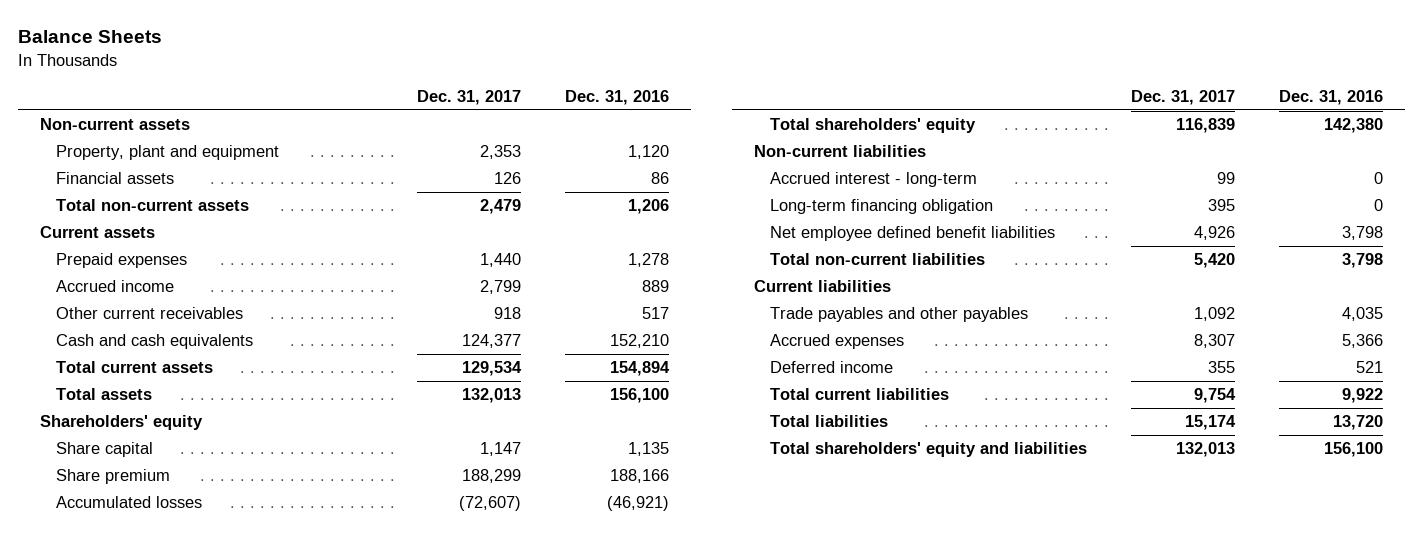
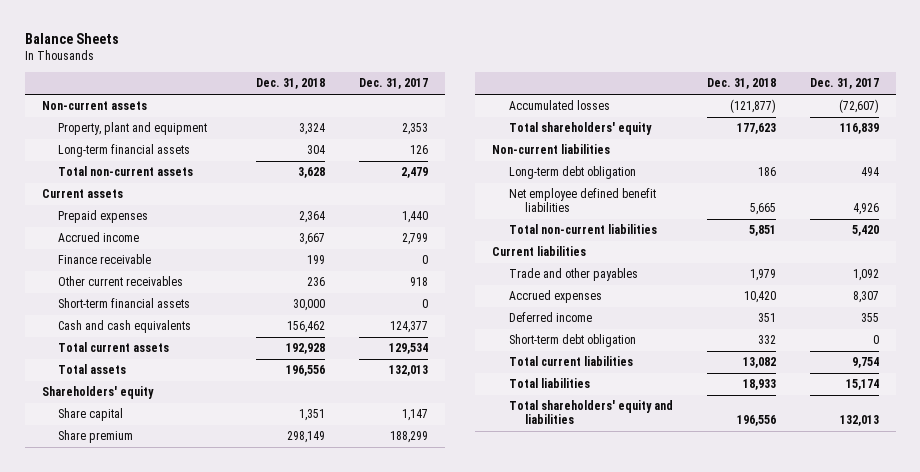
[564,89,669,105] Dec. 31, 2016 -> none
none -> [256,78,326,90] Dec. 31, 2018
[55,172,174,185] Financial assets -> [58,144,191,158] Long-term financial assets
none -> [58,254,152,265] Finance receivable
none -> [58,298,191,309] Short-term financial assets
[769,172,977,188] Accrued interest - long-term -> none
[769,199,993,215] Long-term financing obligation -> [508,166,636,180] Long-term debt obligation
[1207,199,1235,212] 395 -> [860,167,879,177] 494
[769,307,1028,323] Trade payables and other payables -> [508,268,638,282] Trade and other payables
none -> [508,334,636,348] Short-term debt obligation

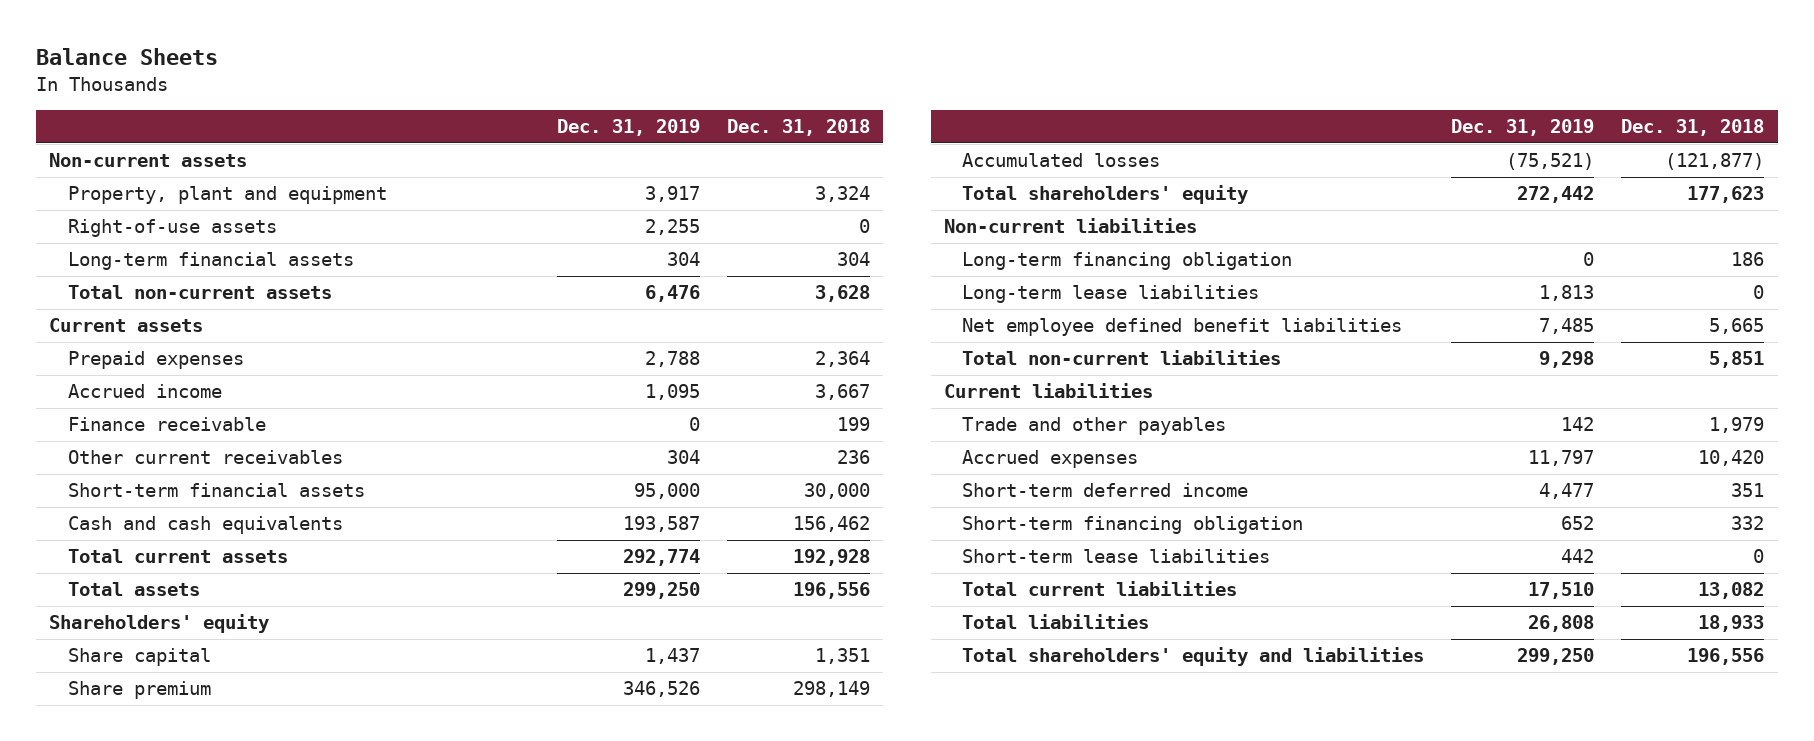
[359,78,429,90] Dec. 31, 2017 -> none
none -> [556,119,700,137] Dec. 31, 2019
none -> [67,219,277,238] Right-of-use assets
[508,166,636,180] Long-term debt obligation -> [962,252,1293,271] Long-term financing obligation
none -> [962,285,1260,304] Long-term lease liabilities
[508,312,592,323] Deferred income -> [962,483,1249,498] Short-term deferred income
[508,334,636,348] Short-term debt obligation -> [962,516,1304,535] Short-term financing obligation
none -> [962,549,1271,564] Short-term lease liabilities

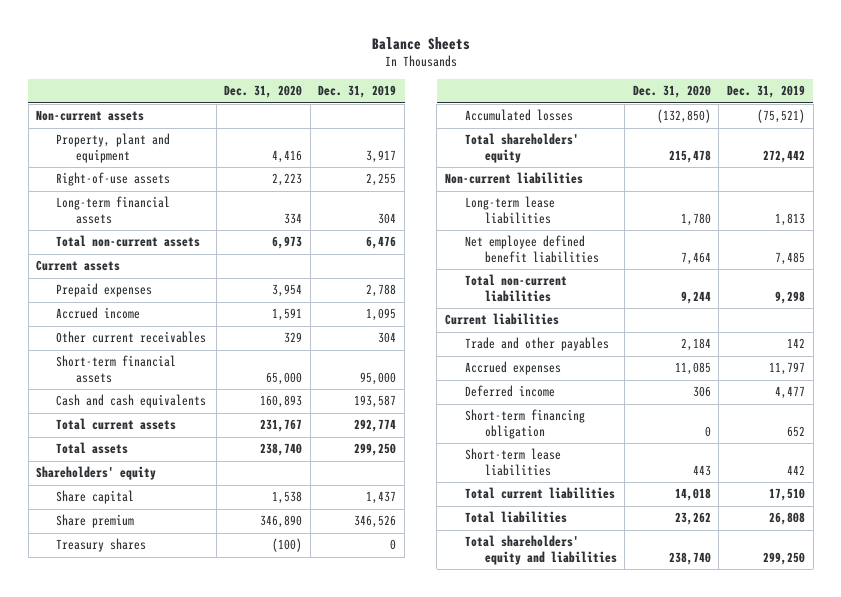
[726,119,870,137] Dec. 31, 2018 -> none
none -> [224,85,303,99] Dec. 31, 2020
[67,417,266,432] Finance receivable -> none
none -> [56,538,147,553] Treasury shares
[962,252,1293,271] Long-term financing obligation -> none
[962,483,1249,498] Short-term deferred income -> [464,385,555,398] Deferred income

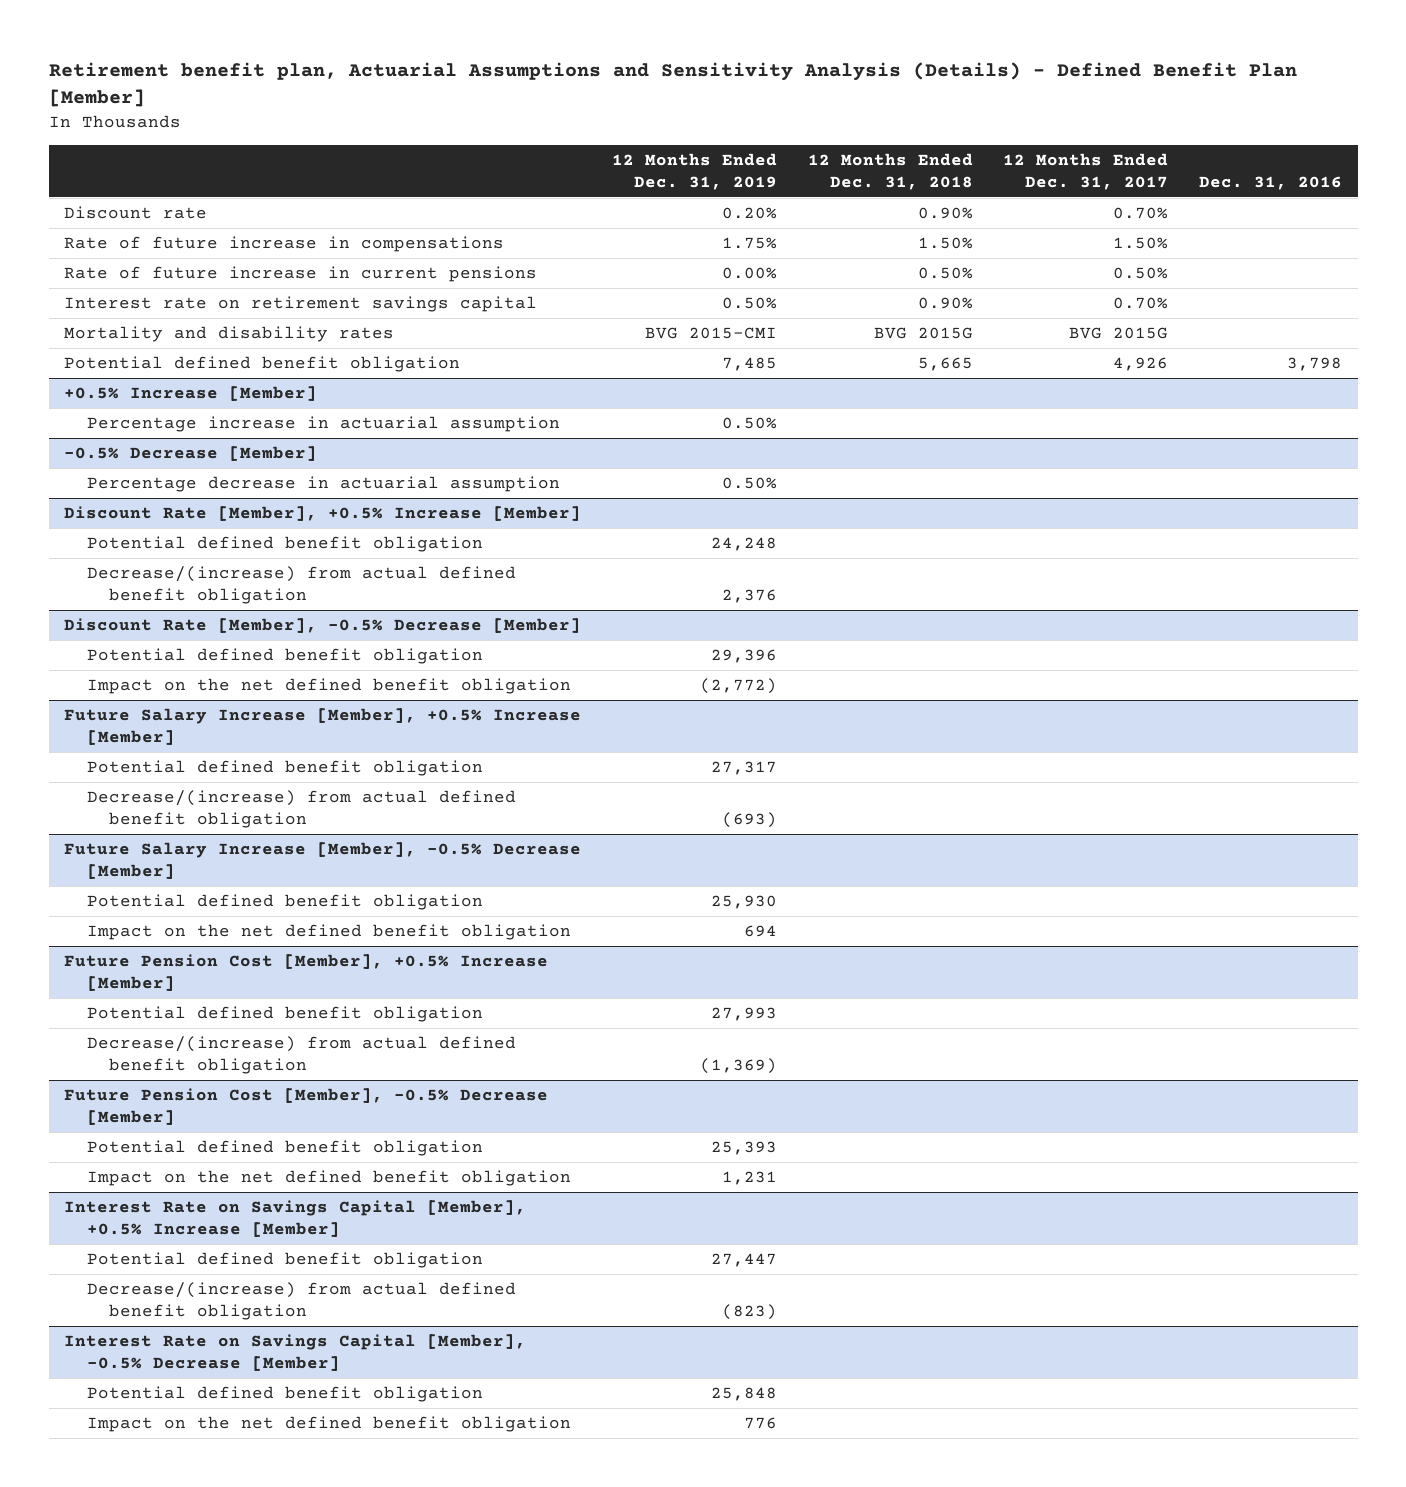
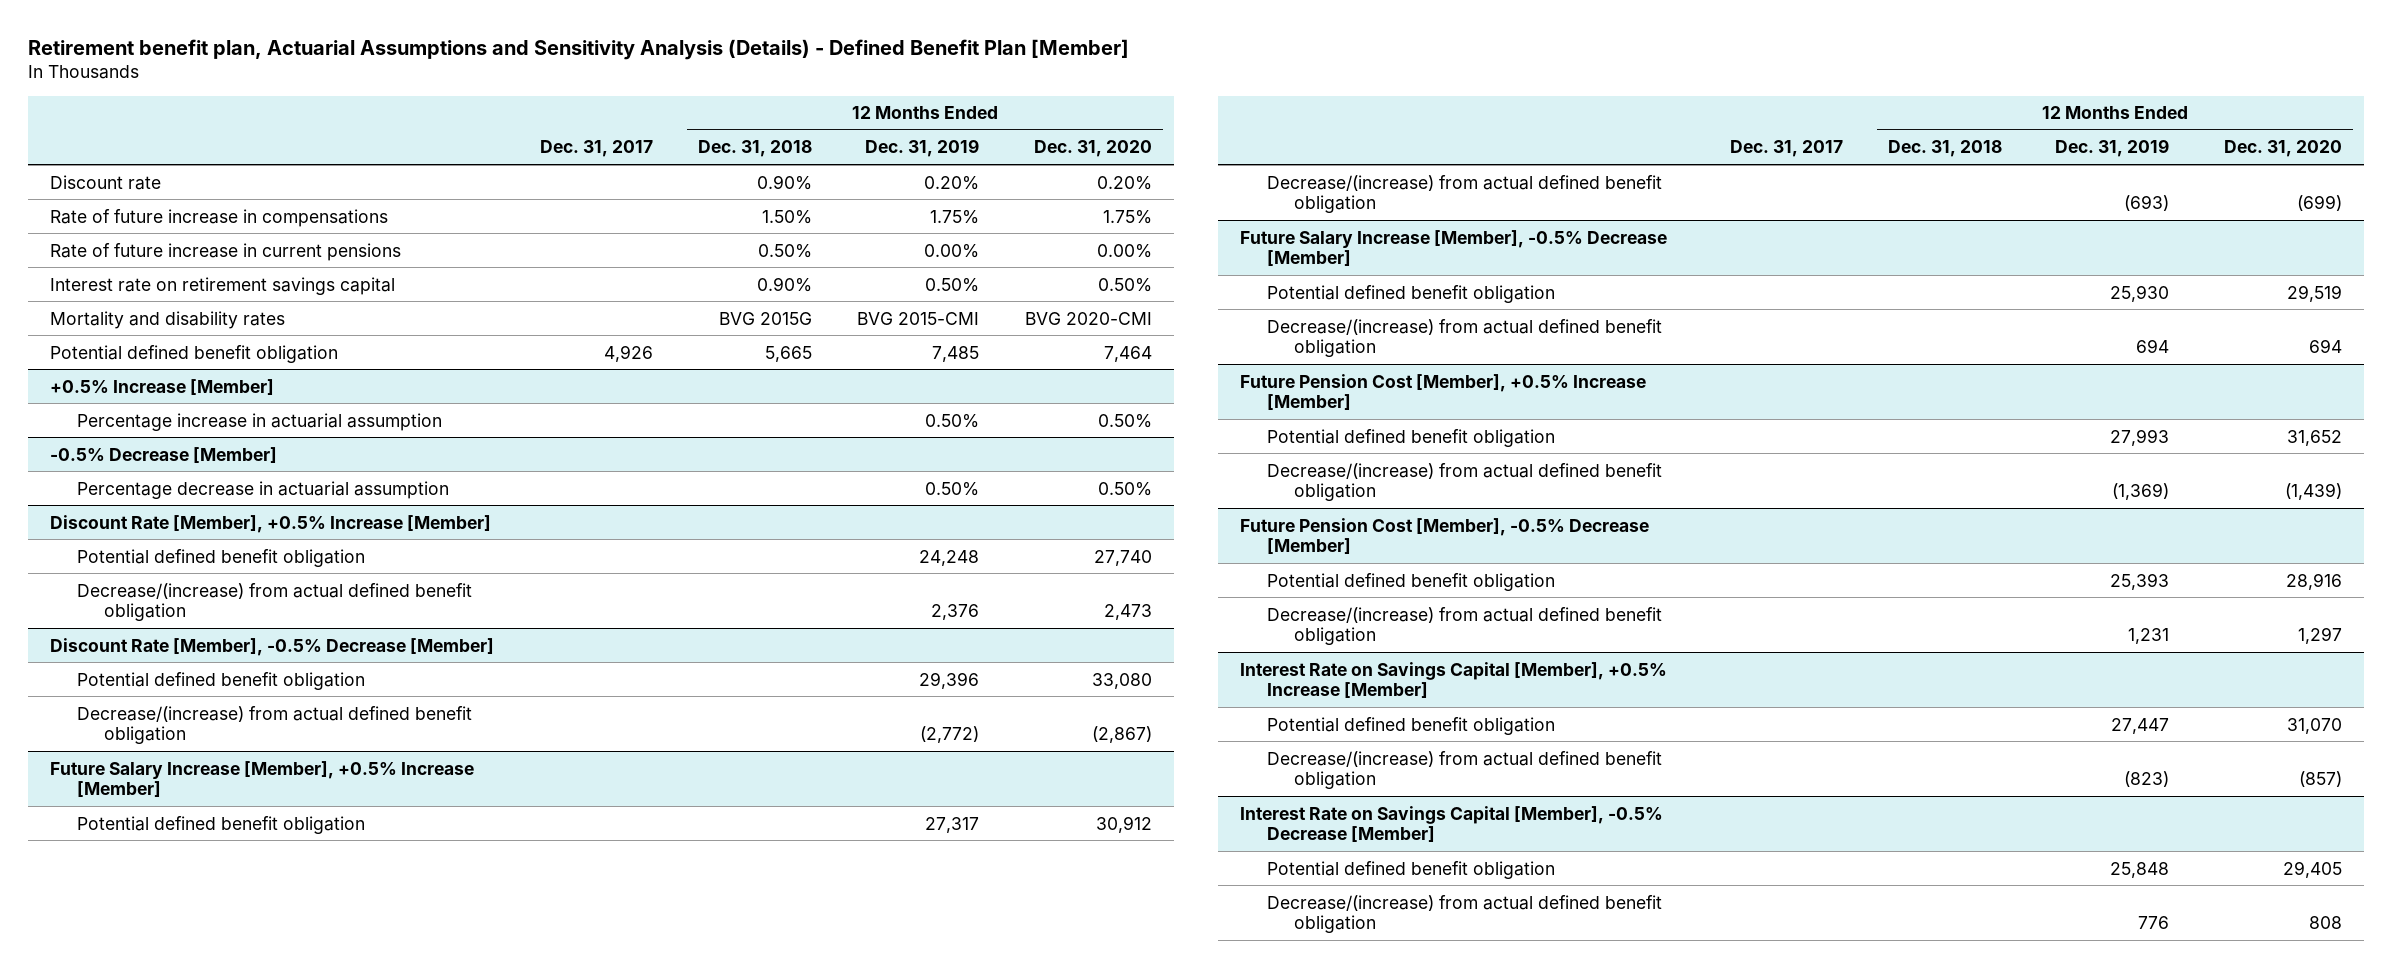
[1003,152,1169,191] 12 Months Ended Dec. 31, 2017 -> none
[1199,176,1343,191] Dec. 31, 2016 -> none
none -> [539,140,653,158] Dec. 31, 2017
none -> [1033,140,1152,158] Dec. 31, 2020
[86,678,571,695] Impact on the net defined benefit obligation -> [77,705,473,745] Decrease/(increase) from actual defined benefit obligation
[86,924,571,941] Impact on the net defined benefit obligation -> [1267,318,1663,358] Decrease/(increase) from actual defined benefit obligation
[86,1170,571,1187] Impact on the net defined benefit obligation -> [1267,606,1663,646] Decrease/(increase) from actual defined benefit obligation
[86,1416,571,1433] Impact on the net defined benefit obligation -> [1267,894,1663,934] Decrease/(increase) from actual defined benefit obligation

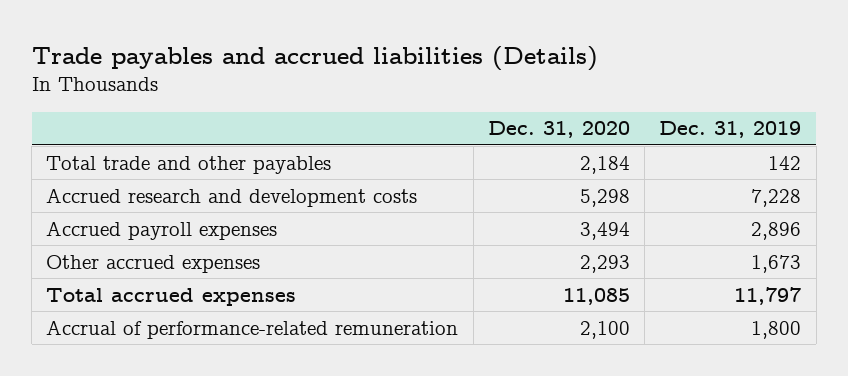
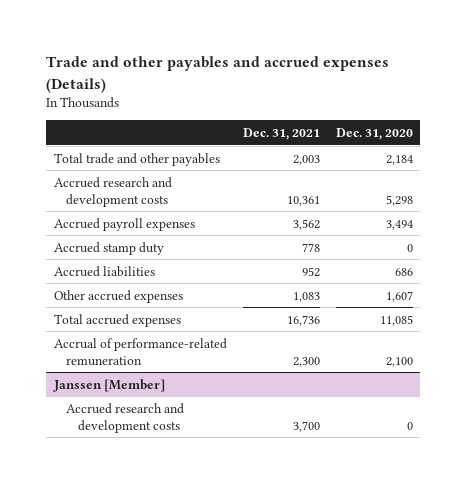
[31,45,598,71] Trade payables and accrued liabilities (Details) -> [46,56,390,93] Trade and other payables and accrued expenses (Details)
[659,121,802,139] Dec. 31, 2019 -> none
none -> [242,128,320,141] Dec. 31, 2021
none -> [54,241,165,255] Accrued stamp duty
none -> [54,265,156,277] Accrued liabilities
[579,254,630,273] 2,293 -> [385,290,413,302] 1,607
none -> [53,378,166,392] Janssen [Member]
none -> [66,402,185,433] Accrued research and development costs

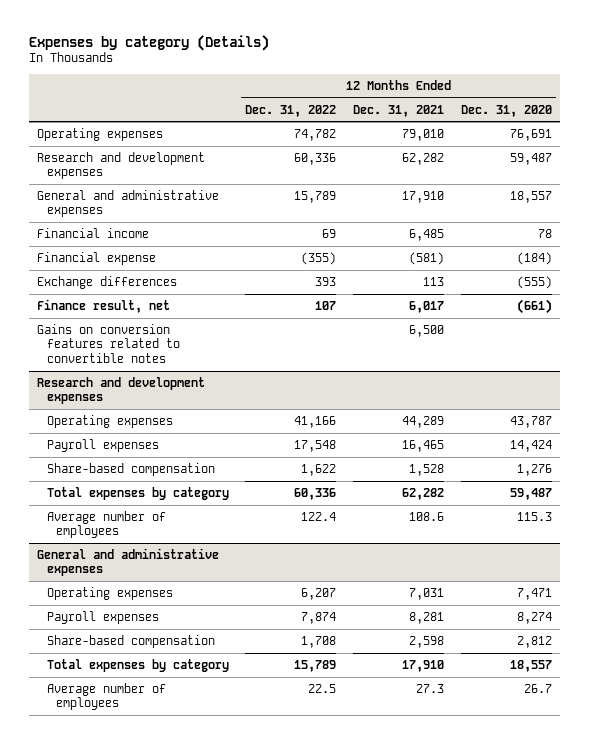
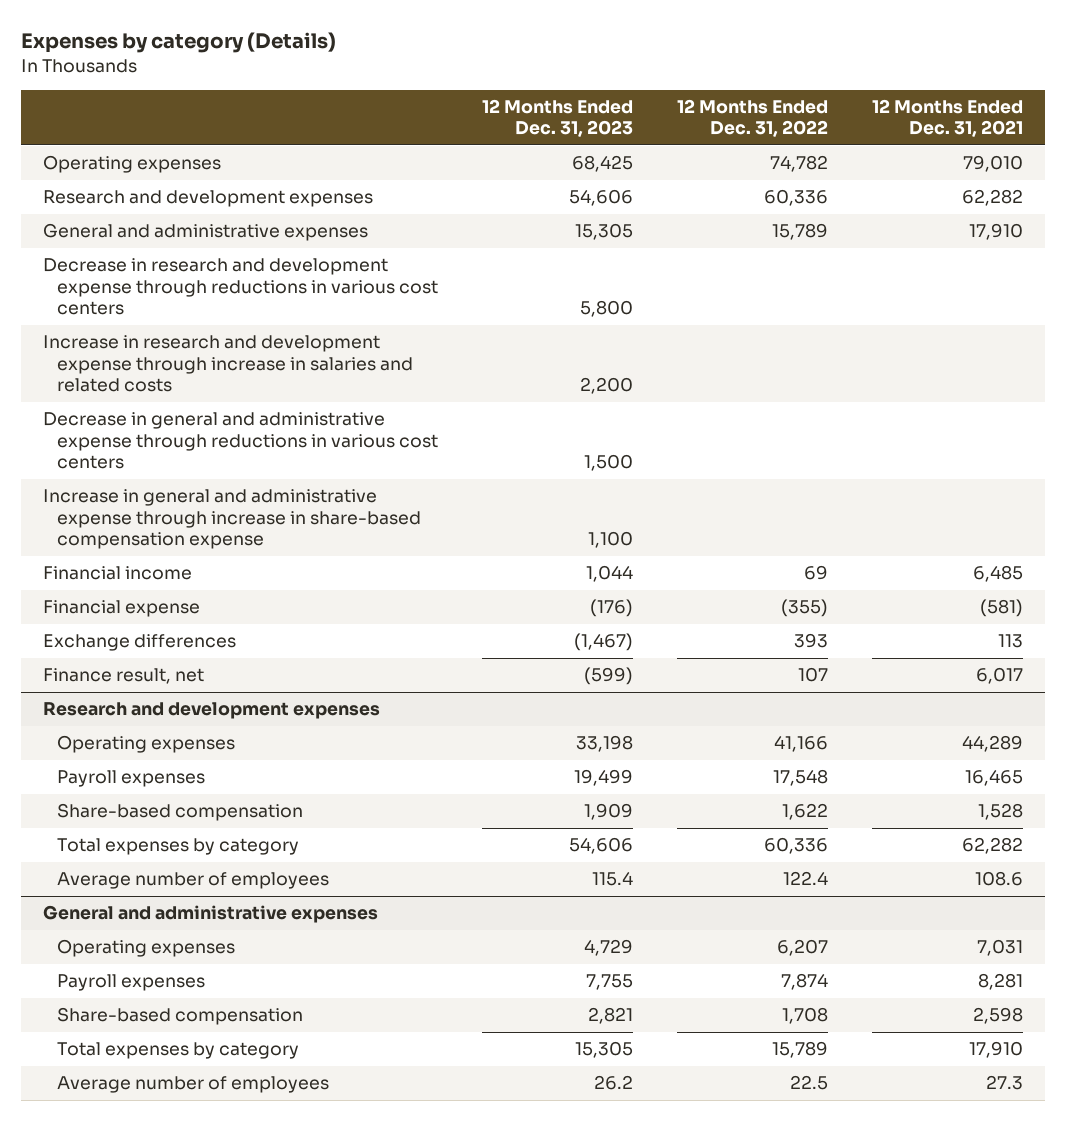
[460,104,552,117] Dec. 31, 2020 -> none
none -> [482,98,634,138] 12 Months Ended Dec. 31, 2023
none -> [43,258,439,316] Decrease in research and development expense through reductions in various cost centers
none -> [43,335,414,393] Increase in research and development expense through increase in salaries and related costs
none -> [43,412,439,470] Decrease in general and administrative expense through reductions in various cost centers
none -> [43,489,422,550] Increase in general and administrative expense through increase in share-based compensation expense
[36,323,180,363] Gains on conversion features related to convertible notes -> none

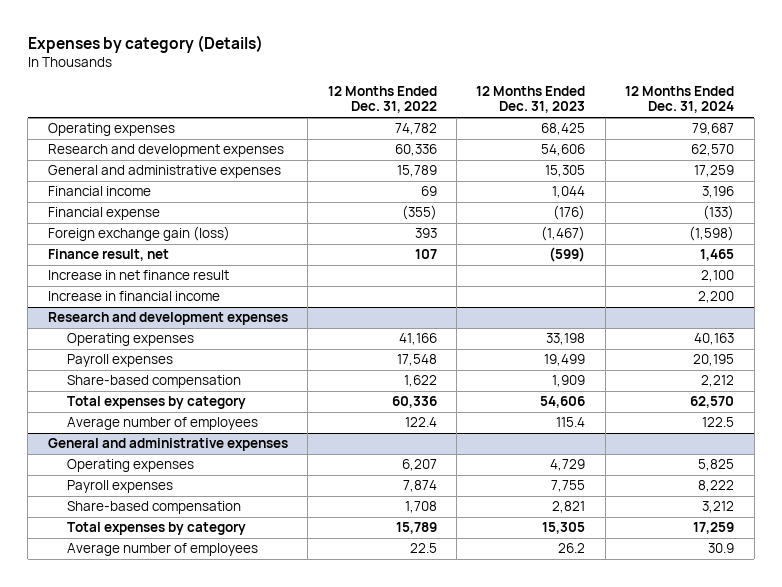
[872,98,1024,138] 12 Months Ended Dec. 31, 2021 -> none
none -> [625,85,735,114] 12 Months Ended Dec. 31, 2024
[43,258,439,316] Decrease in research and development expense through reductions in various cost centers -> none
[43,335,414,393] Increase in research and development expense through increase in salaries and related costs -> none
[43,412,439,470] Decrease in general and administrative expense through reductions in various cost centers -> none
[43,489,422,550] Increase in general and administrative expense through increase in share-based compensation expense -> none
[43,634,237,652] Exchange differences -> [47,226,230,242] Foreign exchange gain (loss)
none -> [47,270,229,281] Increase in net finance result
none -> [47,291,220,302] Increase in financial income

